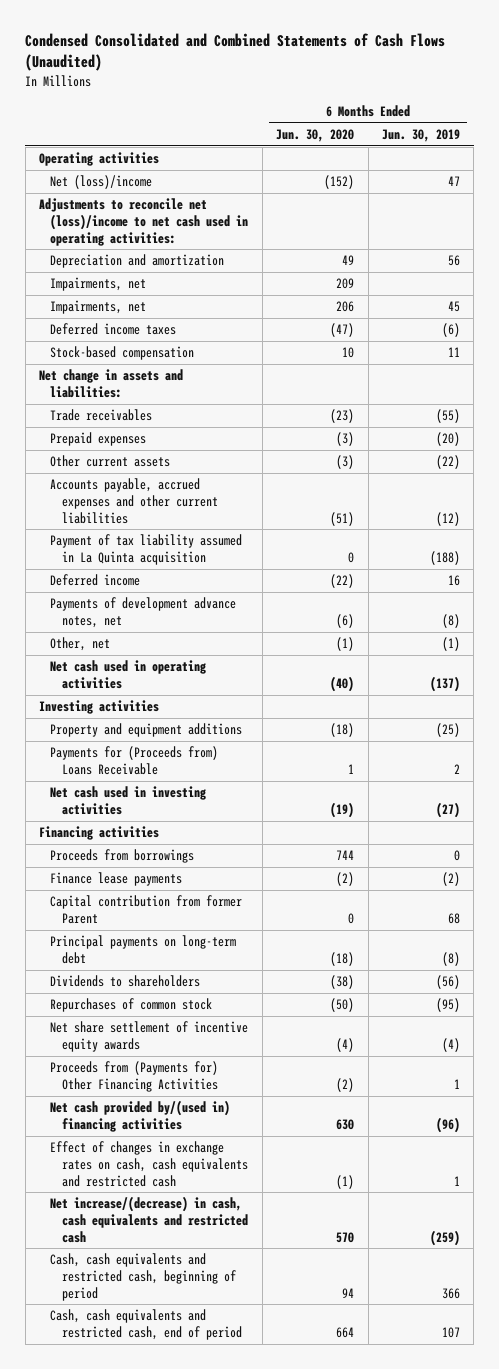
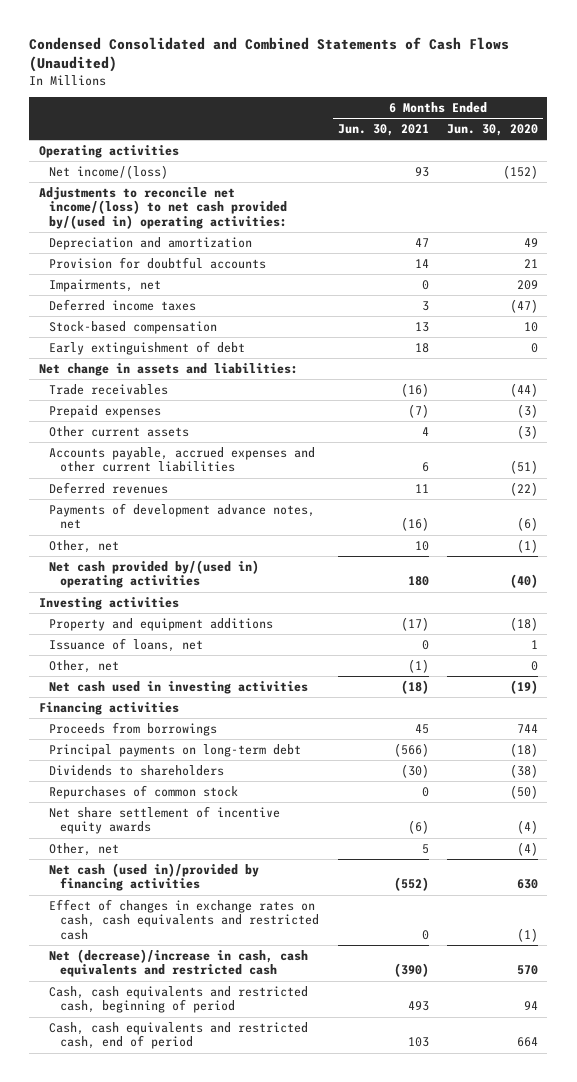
[381,128,460,142] Jun. 30, 2019 -> none
none -> [337,124,429,137] Jun. 30, 2021
[50,175,153,190] Net (loss)/income -> [49,164,169,179] Net income/(loss)
[39,198,249,246] Adjustments to reconcile net (loss)/income to net cash used in operating activities: -> [38,186,288,229] Adjustments to reconcile net income/(loss) to net cash provided by/(used in) operating activities:
none -> [49,256,267,269] Provision for doubtful accounts
[50,300,147,315] Impairments, net -> none
none -> [49,340,246,355] Early extinguishment of debt
[330,409,355,424] (23) -> [510,382,539,397] (44)
[50,534,243,565] Payment of tax liability assumed in La Quinta acquisition -> none
[50,574,141,587] Deferred income -> [49,481,169,494] Deferred revenues
[50,660,207,689] Net cash used in operating activities -> [49,559,260,589] Net cash provided by/(used in) operating activities
[50,746,219,775] Payments for (Proceeds from) Loans Receivable -> [49,637,204,652] Issuance of loans, net
none -> [49,659,120,673] Other, net
[50,872,183,887] Finance lease payments -> none
[50,895,243,924] Capital contribution from former Parent -> none
[50,1061,219,1092] Proceeds from (Payments for) Other Financing Activities -> none
none -> [49,842,120,856] Other, net
[50,1100,231,1132] Net cash provided by/(used in) financing activities -> [49,862,260,892] Net cash (used in)/provided by financing activities
[50,1196,248,1243] Net increase/(decrease) in cash, cash equivalents and restricted cash -> [49,948,309,978] Net (decrease)/increase in cash, cash equivalents and restricted cash

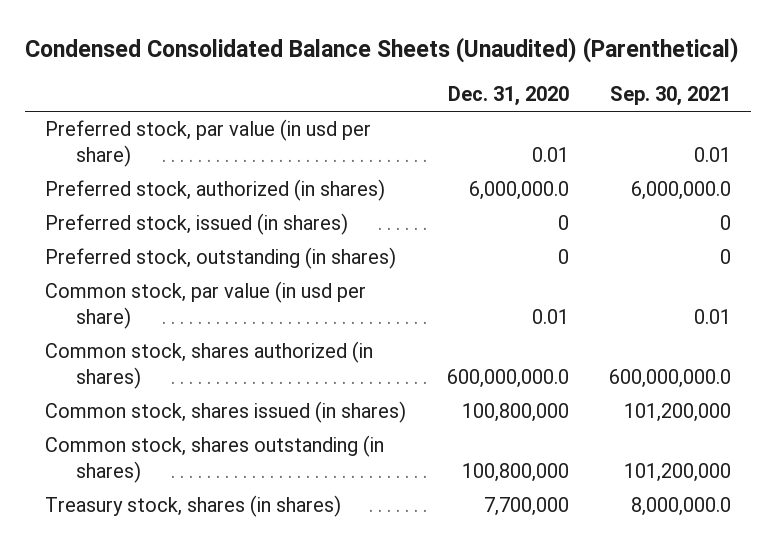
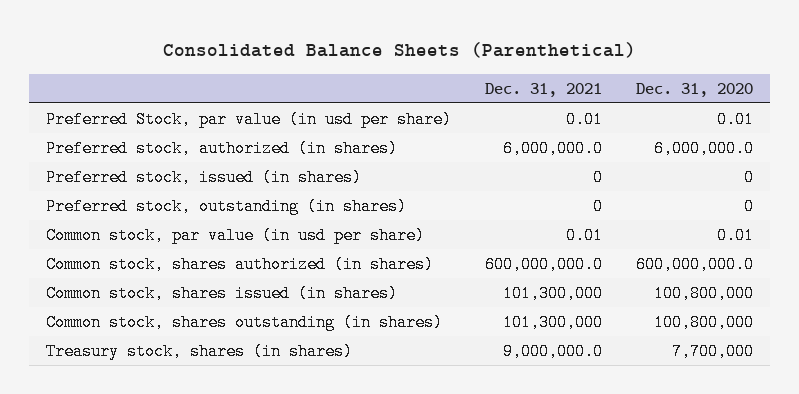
[25,36,740,63] Condensed Consolidated Balance Sheets (Unaudited) (Parenthetical) -> [162,42,636,59] Consolidated Balance Sheets (Parenthetical)
[610,86,732,107] Sep. 30, 2021 -> none
none -> [485,82,603,97] Dec. 31, 2021
[45,119,372,168] Preferred stock, par value (in usd per share) -> [46,110,453,128] Preferred Stock, par value (in usd per share)

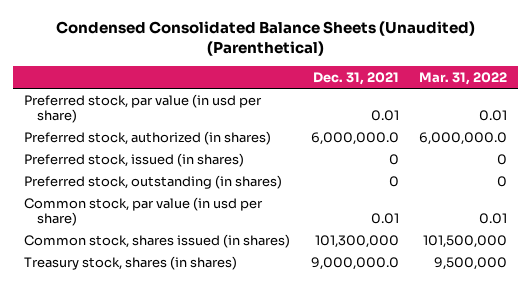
[162,42,636,59] Consolidated Balance Sheets (Parenthetical) -> [55,21,475,57] Condensed Consolidated Balance Sheets (Unaudited) (Parenthetical)
[636,82,754,97] Dec. 31, 2020 -> none
none -> [419,71,508,85] Mar. 31, 2022
[46,110,453,128] Preferred Stock, par value (in usd per share) -> [23,93,262,124] Preferred stock, par value (in usd per share)
[46,255,435,273] Common stock, shares authorized (in shares) -> none
[46,313,444,331] Common stock, shares outstanding (in shares) -> none

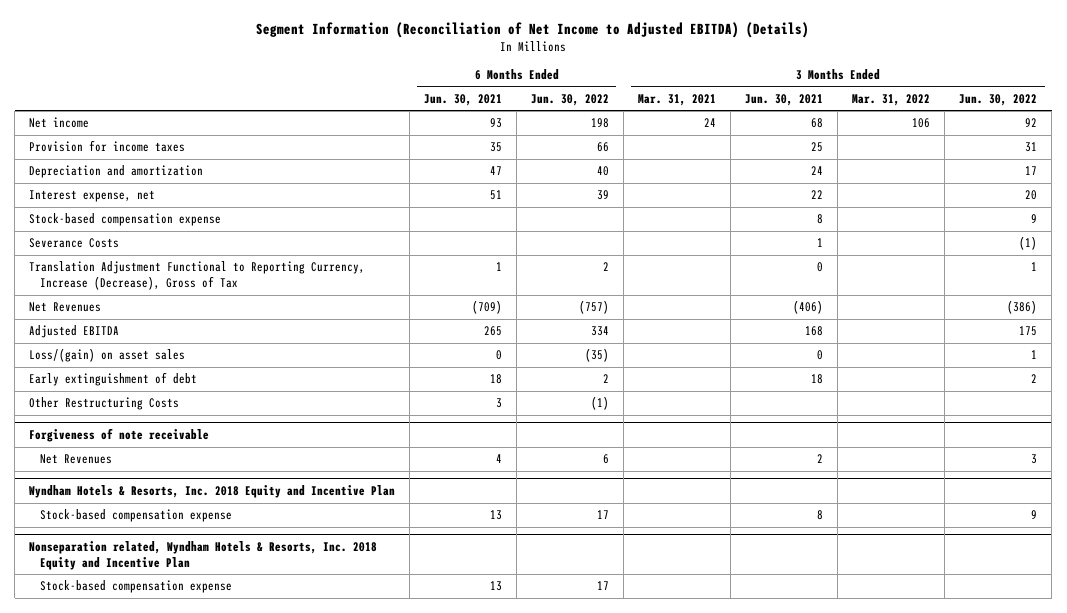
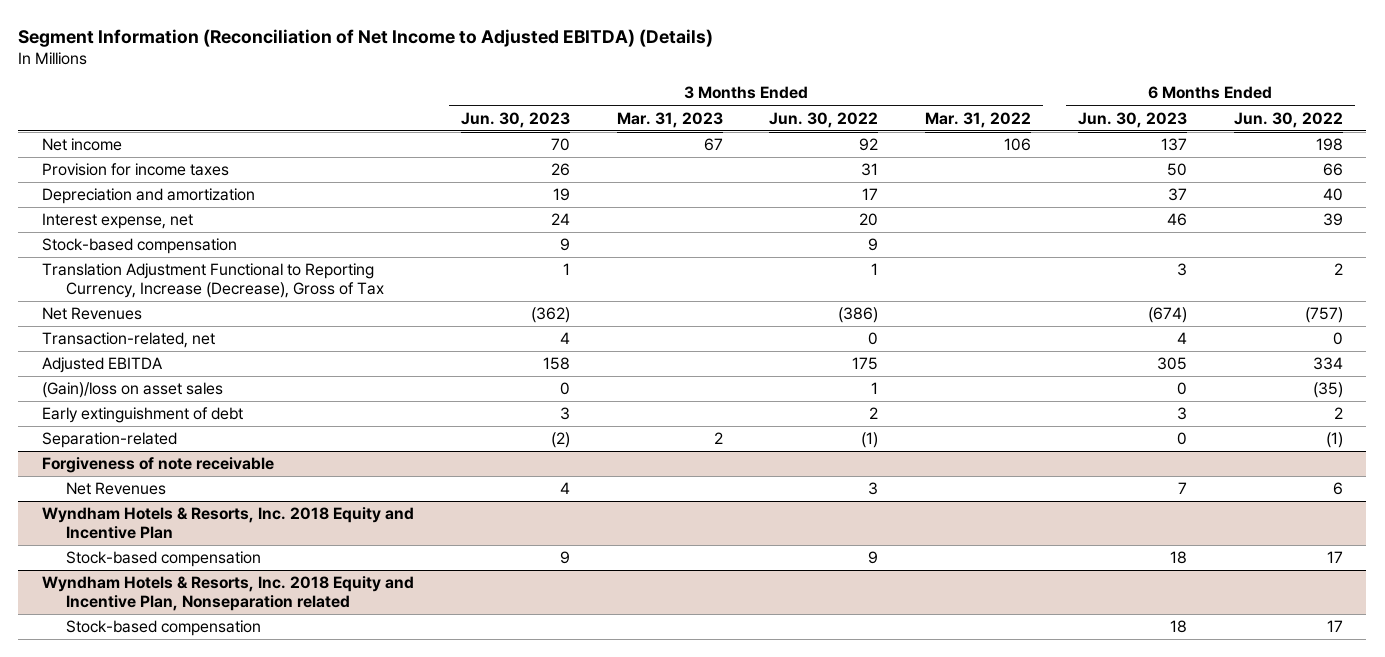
[424,93,503,106] Jun. 30, 2021 -> none
[638,93,717,106] Mar. 31, 2021 -> none
[745,93,824,106] Jun. 30, 2021 -> none
none -> [460,111,570,128] Jun. 30, 2023
none -> [616,111,723,128] Mar. 31, 2023
none -> [1078,111,1188,128] Jun. 30, 2023
[29,238,120,249] Severance Costs -> none
[29,213,222,227] Stock-based compensation expense -> [41,238,237,255] Stock-based compensation
none -> [41,332,215,349] Transaction-related, net
[29,348,186,363] Loss/(gain) on asset sales -> [41,382,223,399] (Gain)/loss on asset sales
[29,397,180,411] Other Restructuring Costs -> none
none -> [41,432,177,449] Separation-related
[40,509,233,523] Stock-based compensation expense -> [66,551,262,568] Stock-based compensation
[29,541,378,571] Nonseparation related, Wyndham Hotels & Resorts, Inc. 2018 Equity and Incentive Plan -> [41,576,414,612] Wyndham Hotels & Resorts, Inc. 2018 Equity and Incentive Plan, Nonseparation related
[40,580,233,594] Stock-based compensation expense -> [66,620,262,637] Stock-based compensation

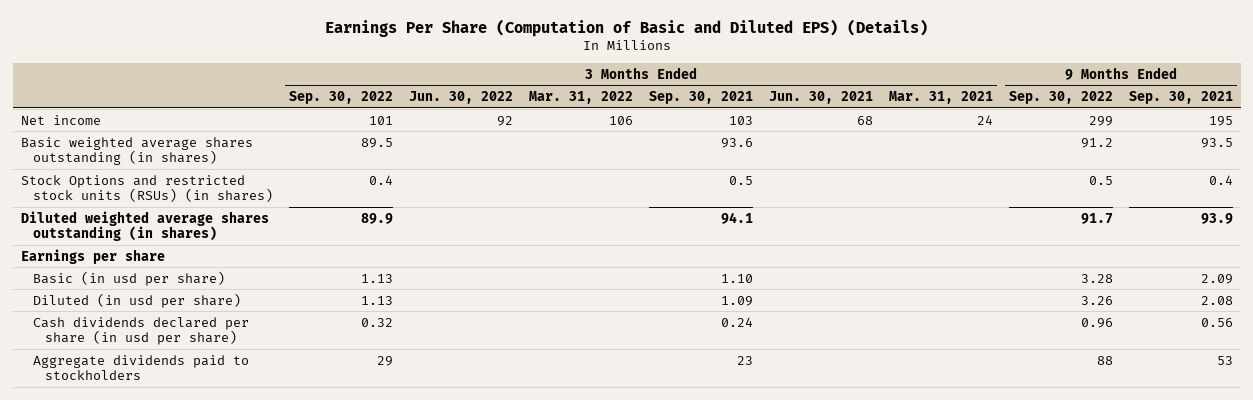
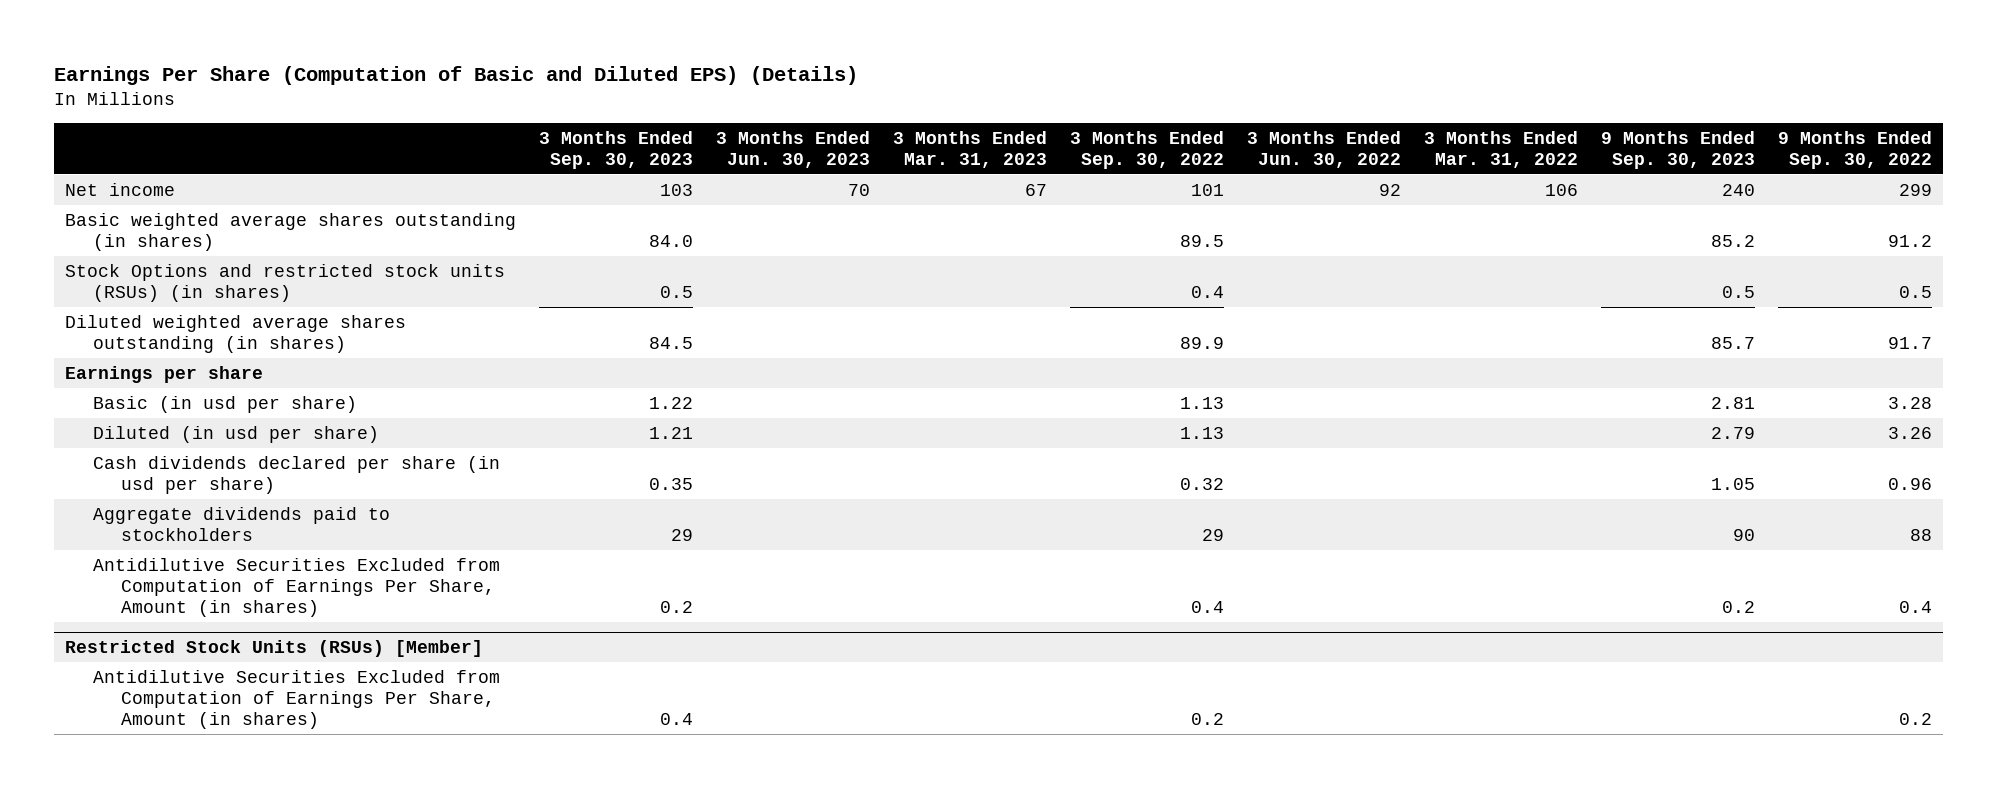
[648,91,753,105] Sep. 30, 2021 -> none
[768,91,873,105] Jun. 30, 2021 -> none
[888,91,993,105] Mar. 31, 2021 -> none
[1128,91,1233,105] Sep. 30, 2021 -> none
none -> [538,130,693,170] 3 Months Ended Sep. 30, 2023
none -> [715,130,870,169] 3 Months Ended Jun. 30, 2023
none -> [892,130,1047,169] 3 Months Ended Mar. 31, 2023
none -> [1600,130,1755,170] 9 Months Ended Sep. 30, 2023
none -> [93,557,501,618] Antidilutive Securities Excluded from Computation of Earnings Per Share, Amount (in shares)
none -> [65,640,484,658] Restricted Stock Units (RSUs) [Member]
none -> [93,669,501,730] Antidilutive Securities Excluded from Computation of Earnings Per Share, Amount (in shares)

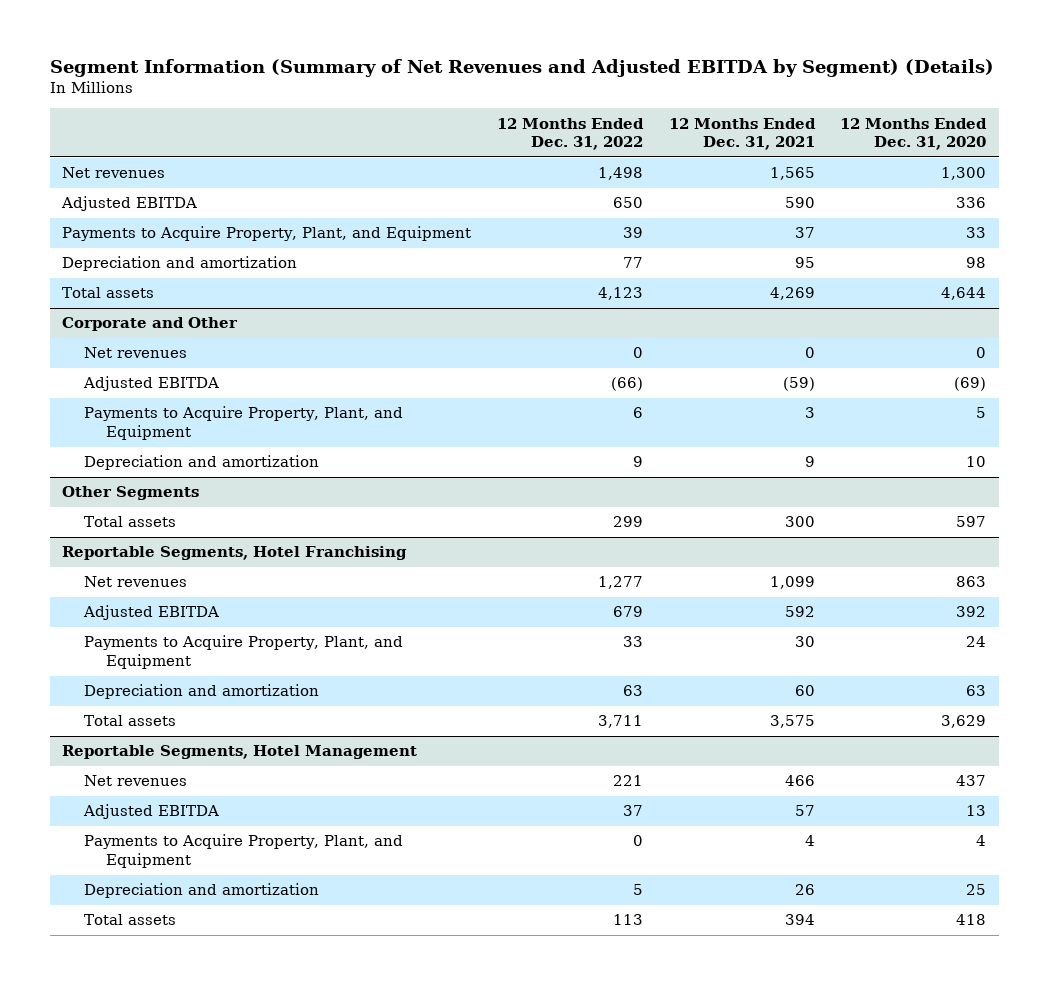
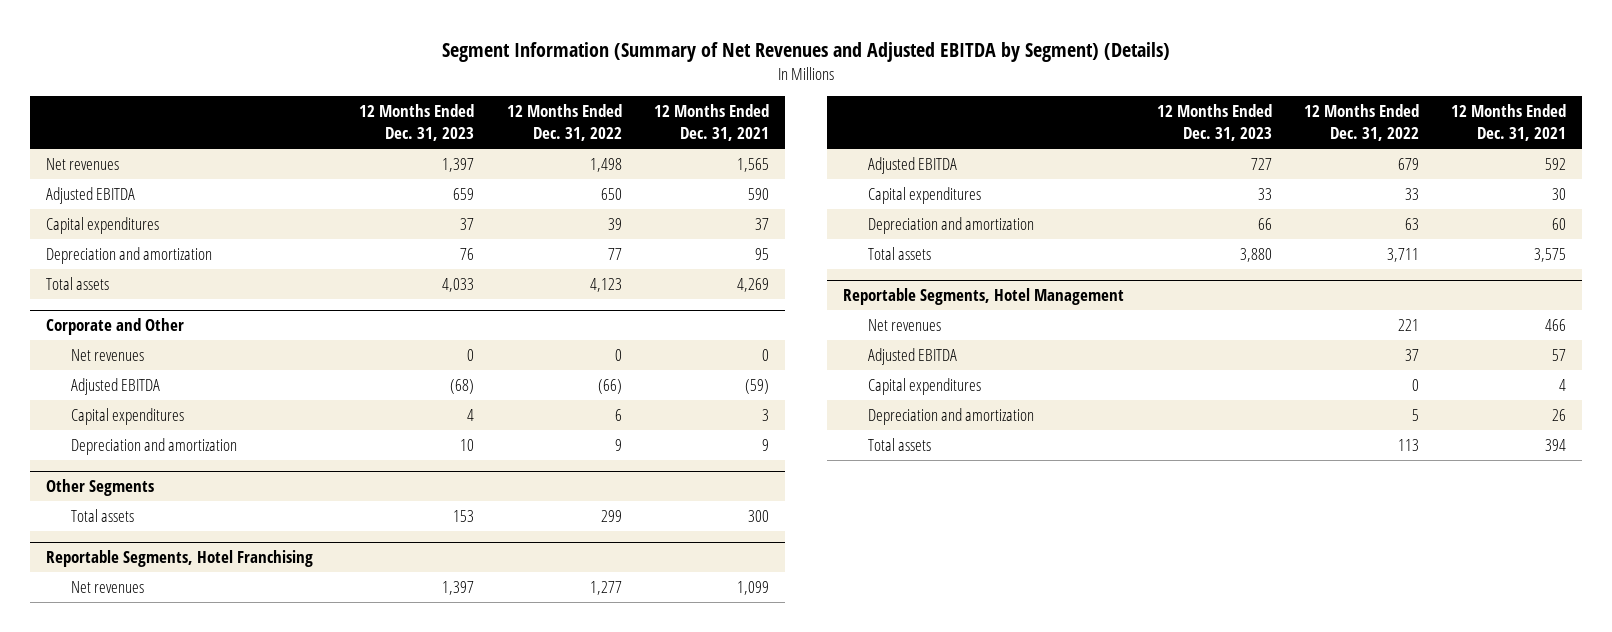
[840,117,988,151] 12 Months Ended Dec. 31, 2020 -> none
none -> [359,104,475,142] 12 Months Ended Dec. 31, 2023
[62,226,472,242] Payments to Acquire Property, Plant, and Equipment -> [46,216,160,234] Capital expenditures
[84,406,404,441] Payments to Acquire Property, Plant, and Equipment -> none
none -> [70,407,184,425] Capital expenditures
[84,635,404,670] Payments to Acquire Property, Plant, and Equipment -> [867,186,981,204] Capital expenditures
[84,834,404,869] Payments to Acquire Property, Plant, and Equipment -> none
none -> [867,377,981,395] Capital expenditures

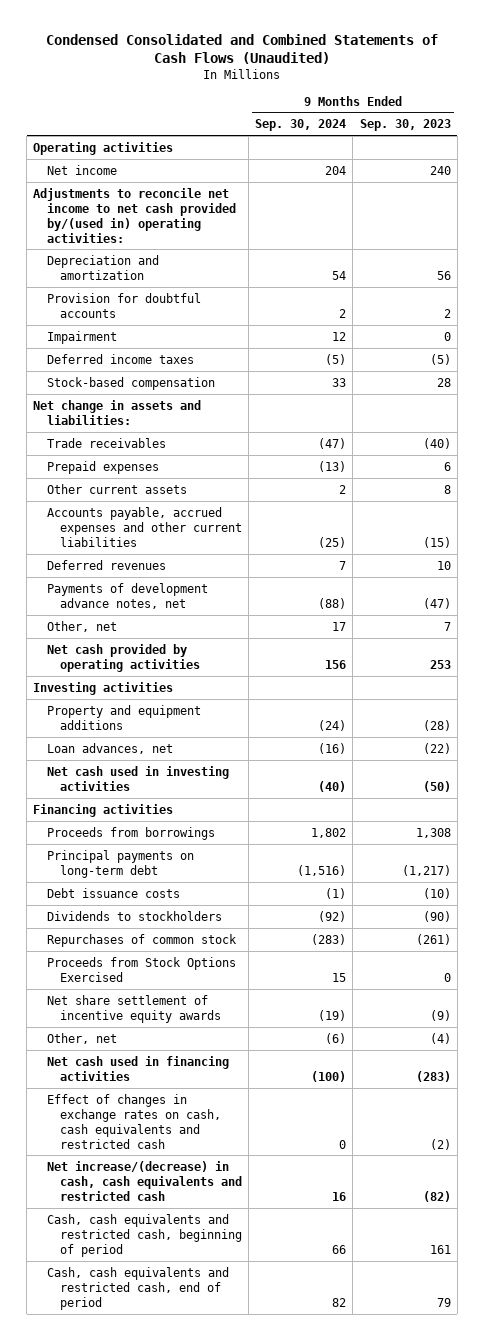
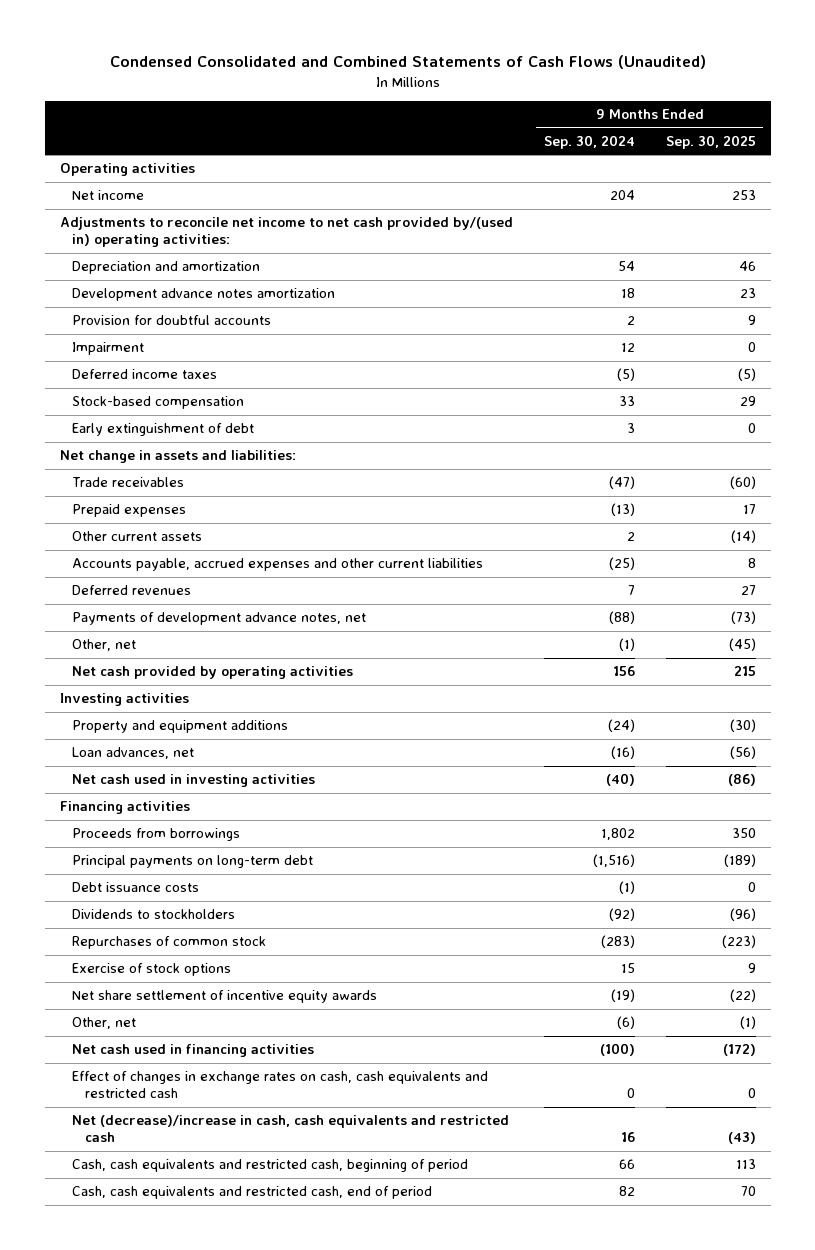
[359,119,451,132] Sep. 30, 2023 -> none
none -> [665,134,756,149] Sep. 30, 2025
none -> [72,288,336,302] Development advance notes amortization
none -> [72,423,255,437] Early extinguishment of debt
[332,621,347,631] 17 -> [618,638,635,652] (1)
[46,956,236,982] Proceeds from Stock Options Exercised -> [72,963,232,977] Exercise of stock options
[46,1160,242,1201] Net increase/(decrease) in cash, cash equivalents and restricted cash -> [72,1115,510,1143] Net (decrease)/increase in cash, cash equivalents and restricted cash

